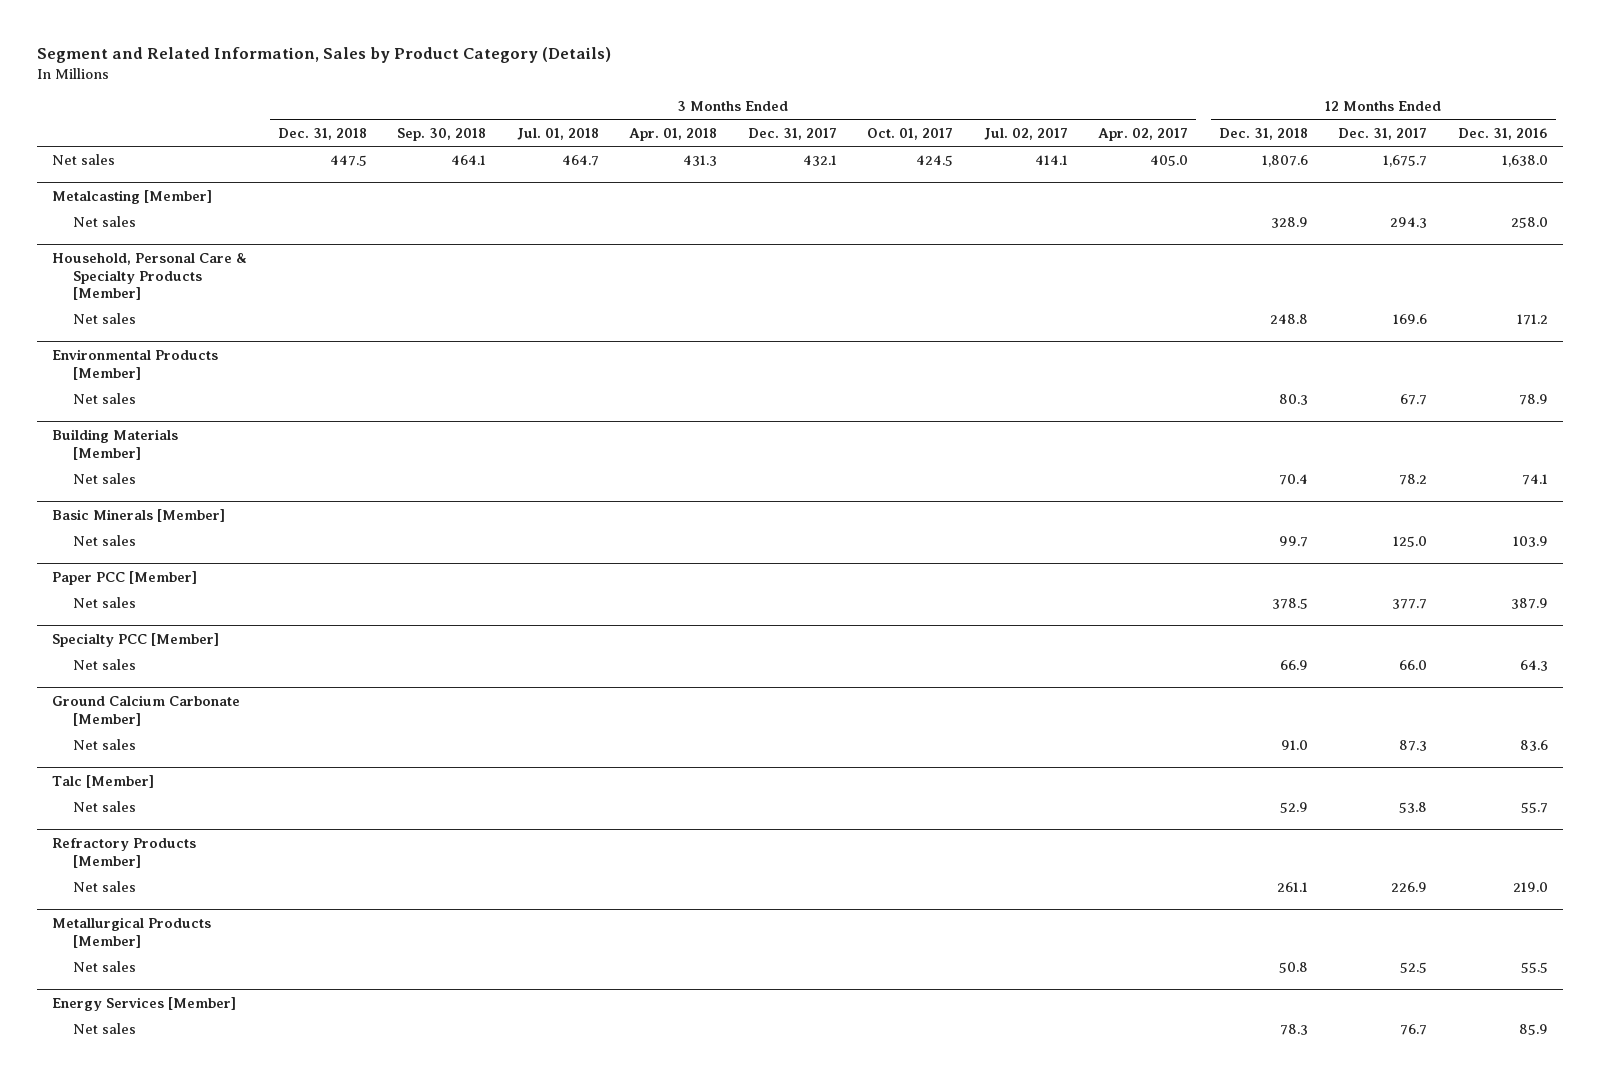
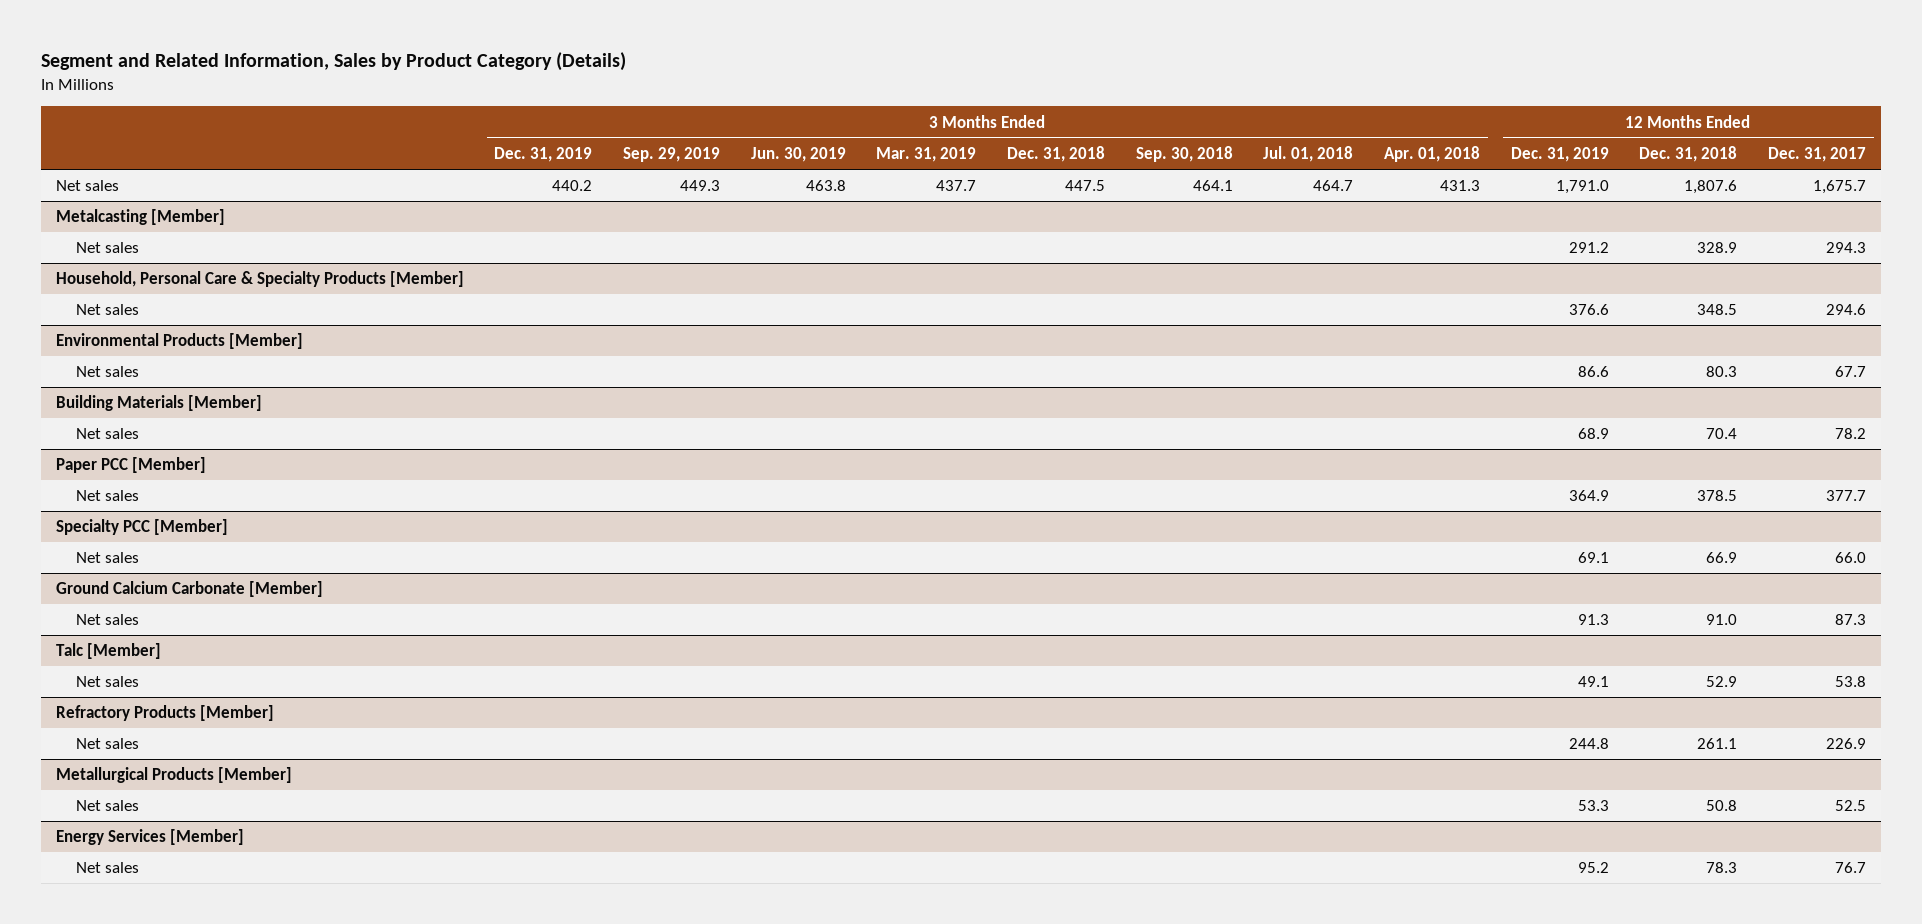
[747,127,837,140] Dec. 31, 2017 -> none
[867,127,954,140] Oct. 01, 2017 -> none
[983,127,1068,140] Jul. 02, 2017 -> none
[1098,127,1189,141] Apr. 02, 2017 -> none
[1457,127,1548,140] Dec. 31, 2016 -> none
none -> [494,147,593,163] Dec. 31, 2019
none -> [623,147,721,163] Sep. 29, 2019
none -> [750,147,846,163] Jun. 30, 2019
none -> [876,147,977,163] Mar. 31, 2019
none -> [1510,147,1609,163] Dec. 31, 2019
[1269,314,1308,325] 248.8 -> [1697,304,1738,316] 348.5
[1393,314,1428,325] 169.6 -> [1825,304,1866,316] 294.6
[52,509,226,523] Basic Minerals [Member] -> none
[72,535,136,547] Net sales -> none

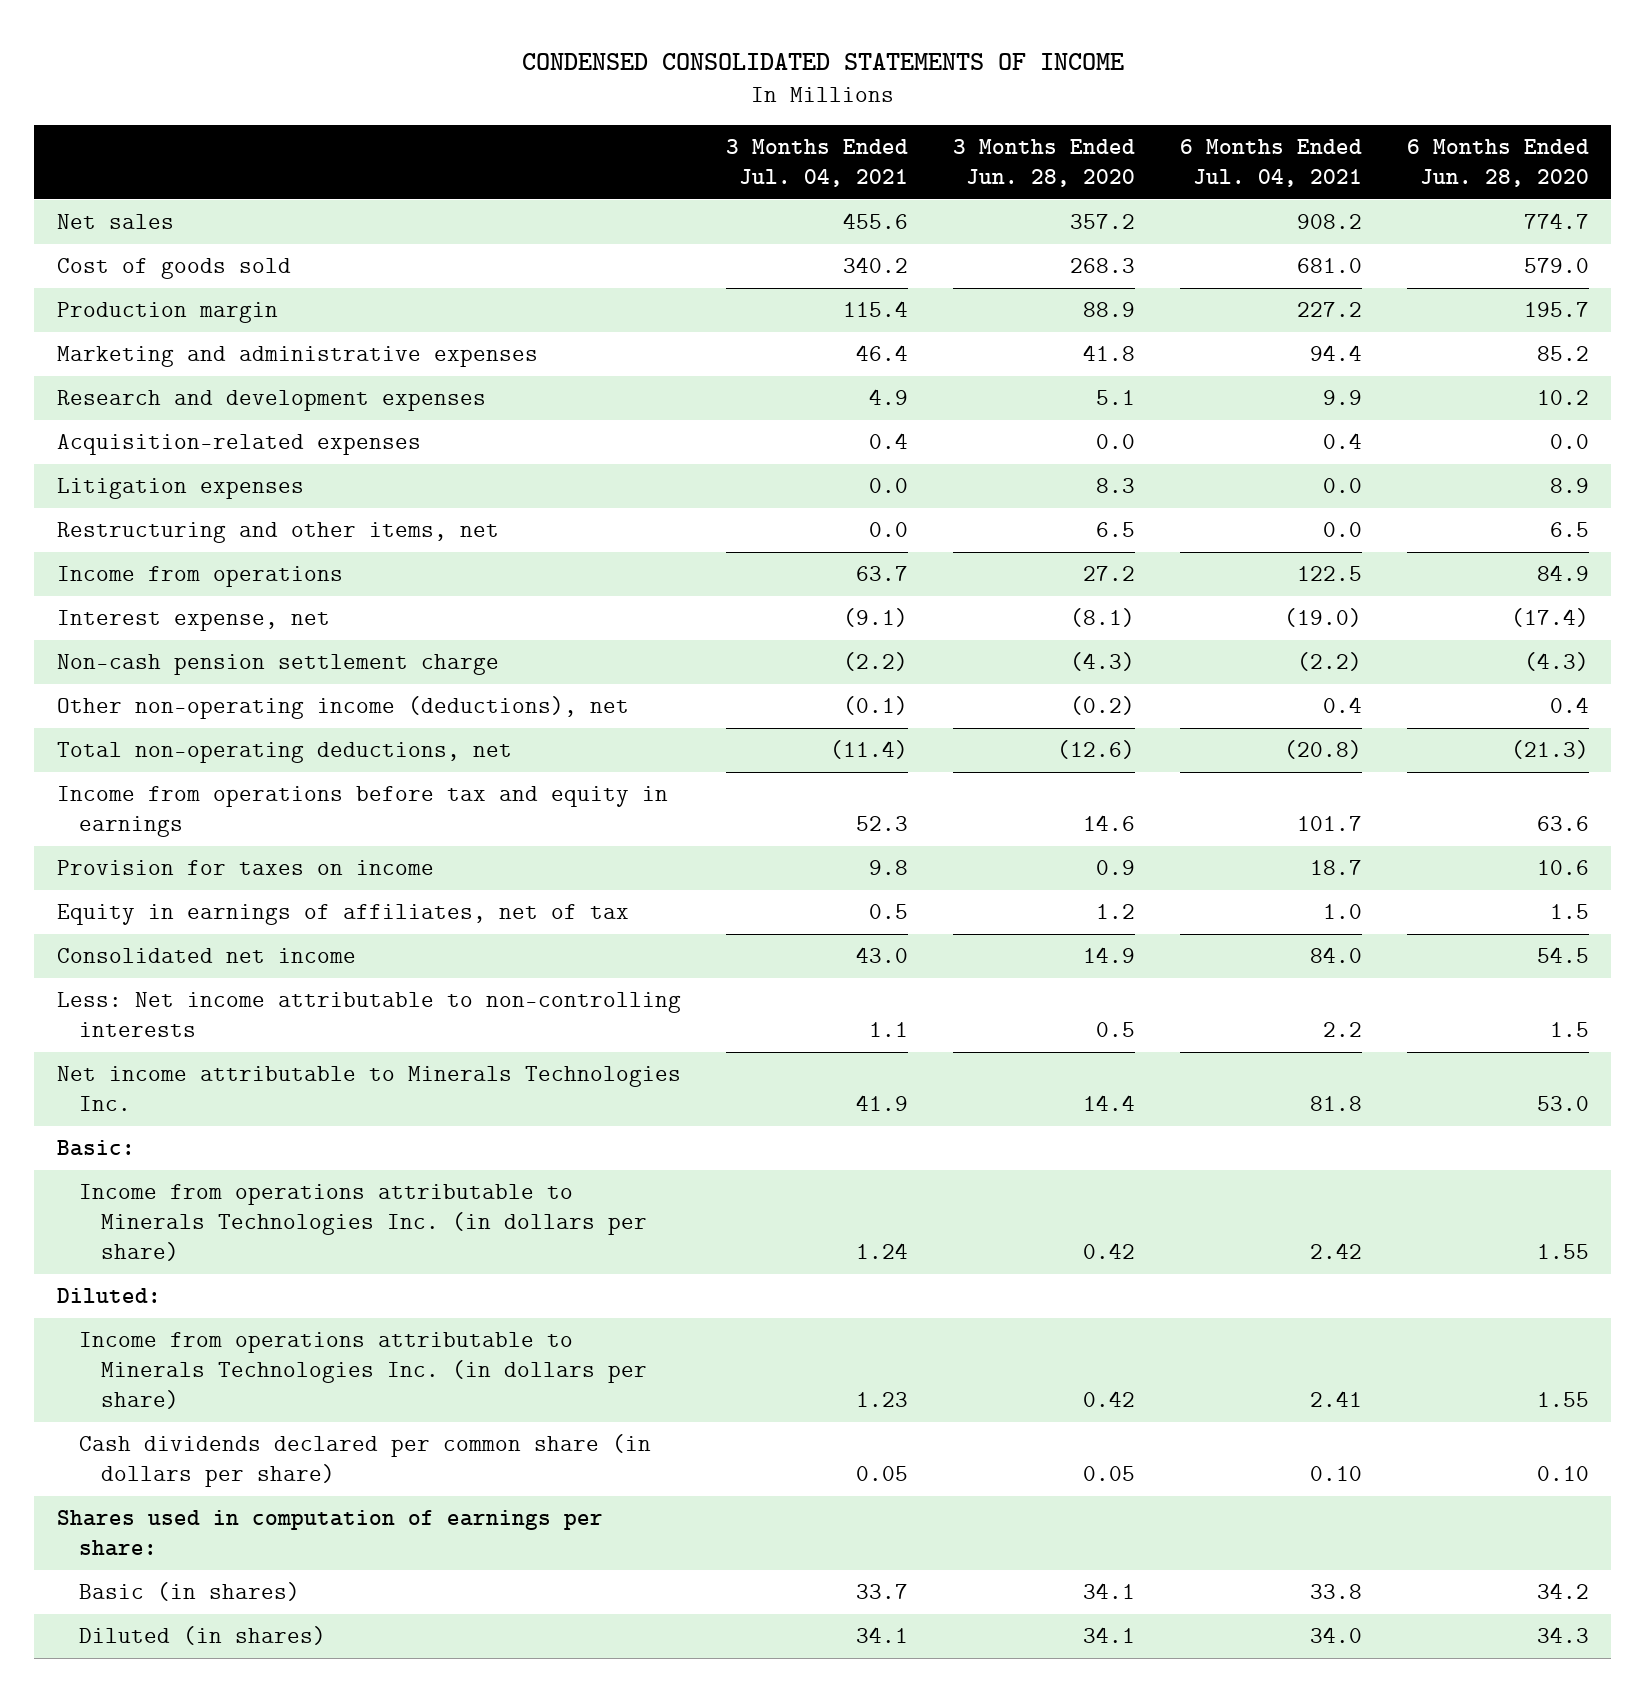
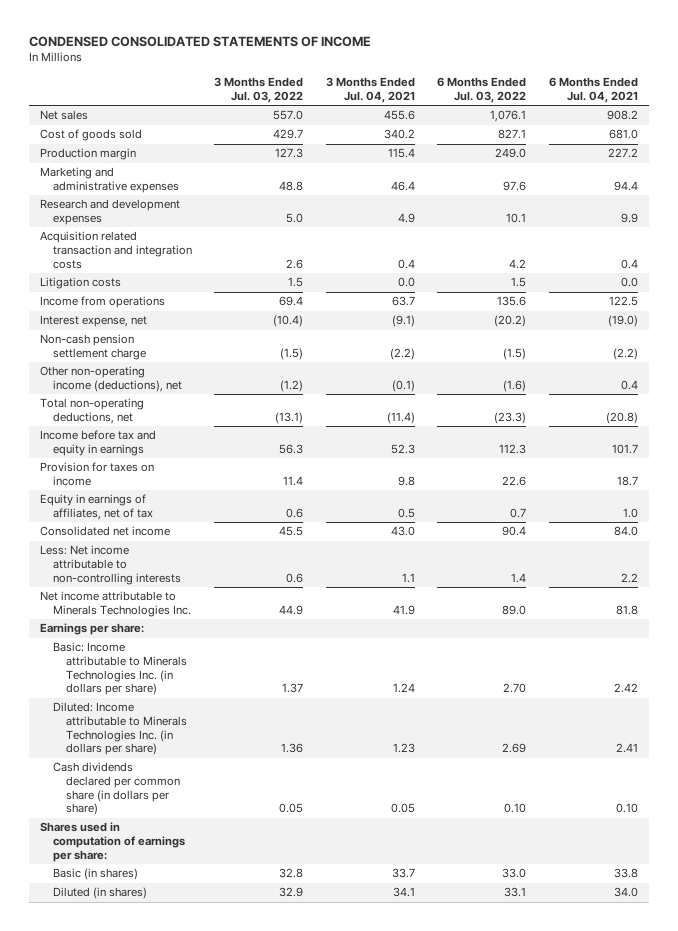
[952,139,1135,188] 3 Months Ended Jun. 28, 2020 -> none
[1406,139,1589,188] 6 Months Ended Jun. 28, 2020 -> none
none -> [214,77,304,103] 3 Months Ended Jul. 03, 2022
none -> [437,77,527,103] 6 Months Ended Jul. 03, 2022
[56,522,499,544] Restructuring and other items, net -> none
[56,434,421,456] Acquisition-related expenses -> [39,231,192,269] Acquisition related transaction and integration costs
[56,478,304,500] Litigation expenses -> [39,277,121,290] Litigation costs
[56,786,668,837] Income from operations before tax and equity in earnings -> [39,430,156,457] Income before tax and equity in earnings
[56,1140,135,1157] Basic: -> none
[56,1288,161,1304] Diluted: -> none
none -> [39,623,144,636] Earnings per share:
[78,1184,648,1261] Income from operations attributable to Minerals Technologies Inc. (in dollars per share) -> [52,642,188,696] Basic: Income attributable to Minerals Technologies Inc. (in dollars per share)
[78,1332,648,1409] Income from operations attributable to Minerals Technologies Inc. (in dollars per share) -> [52,702,188,756] Diluted: Income attributable to Minerals Technologies Inc. (in dollars per share)

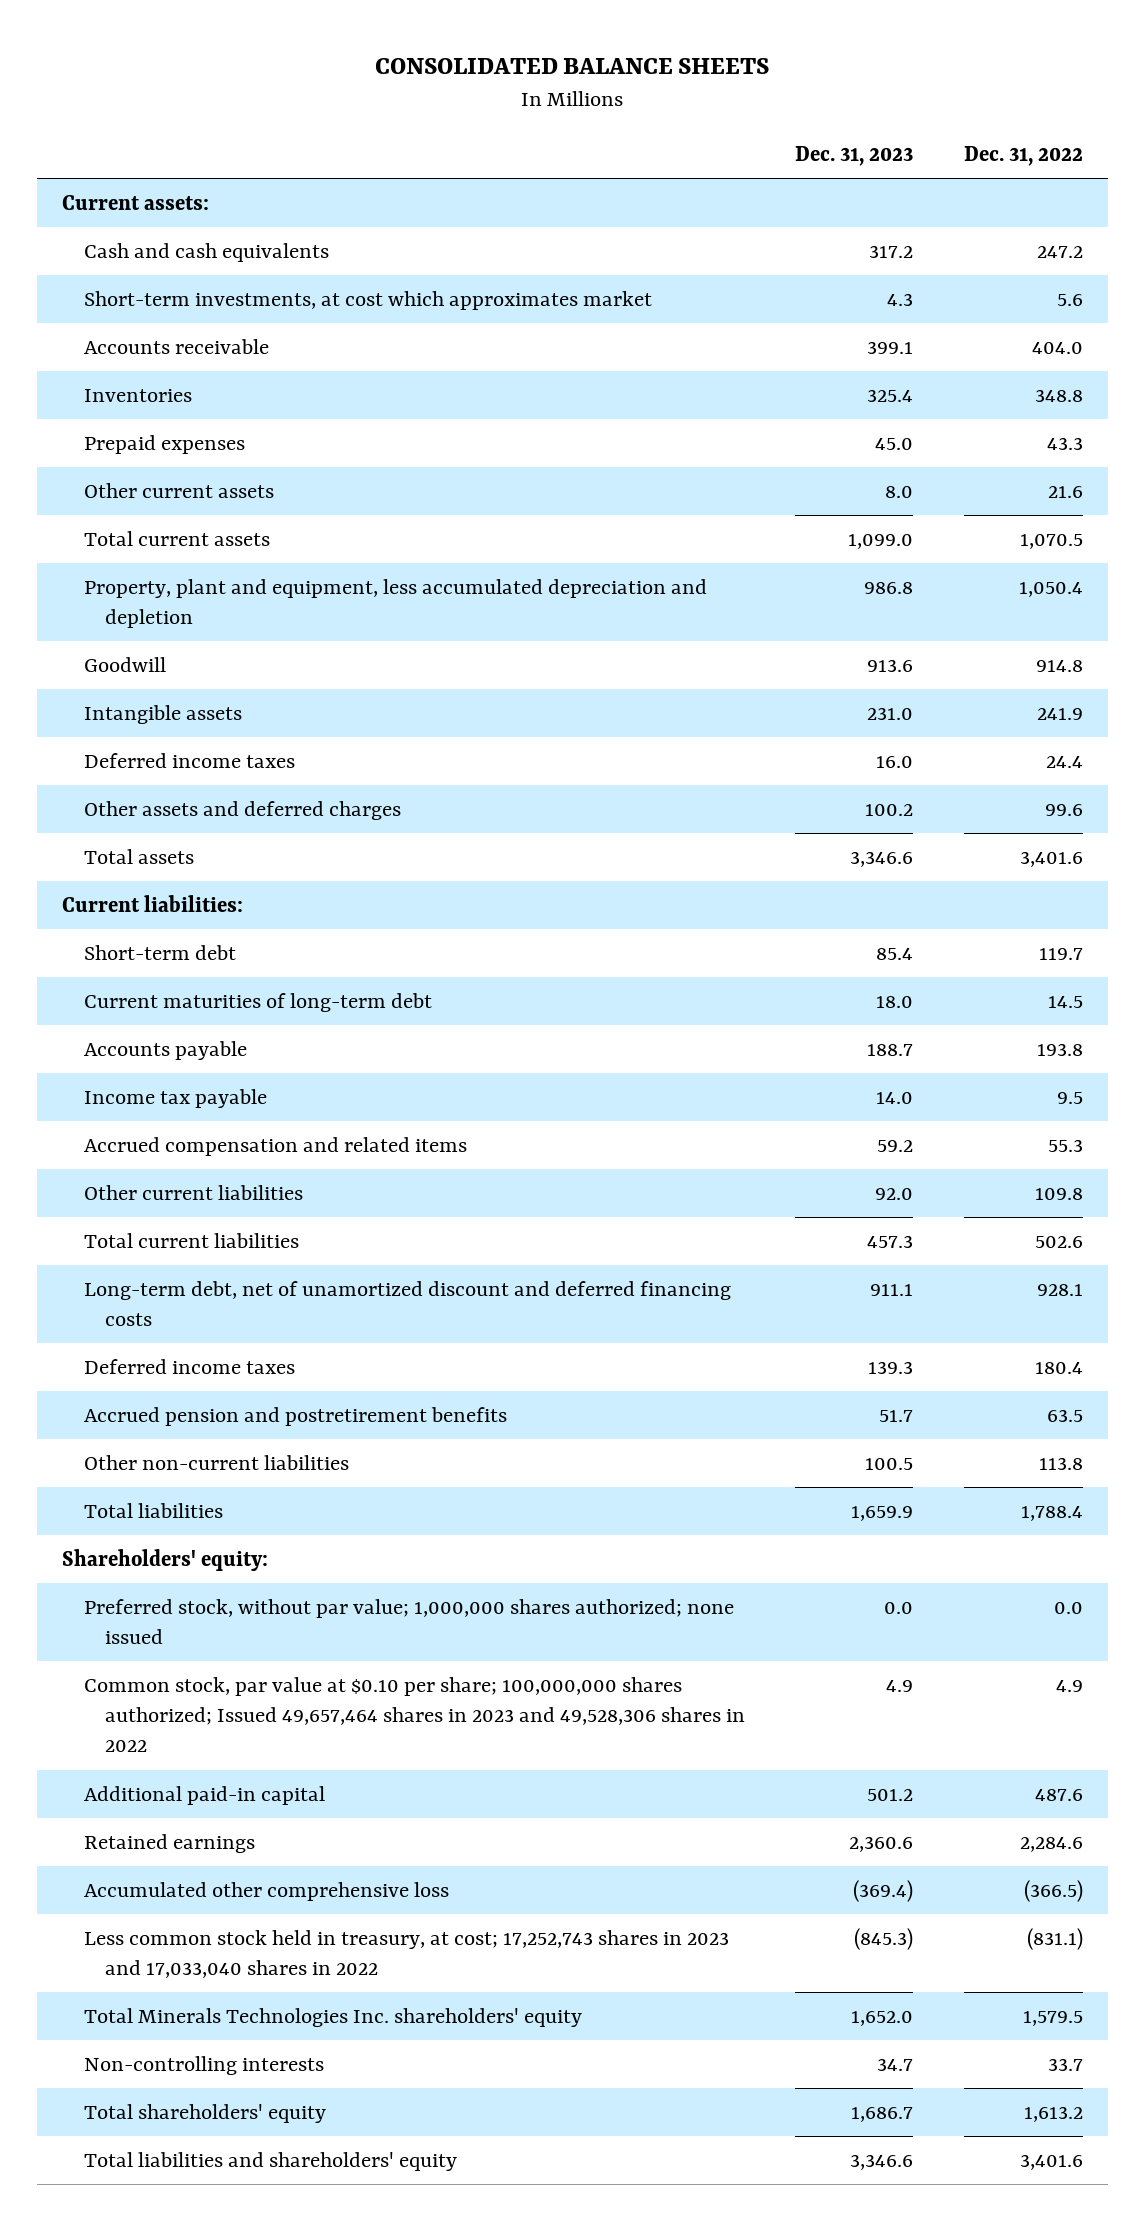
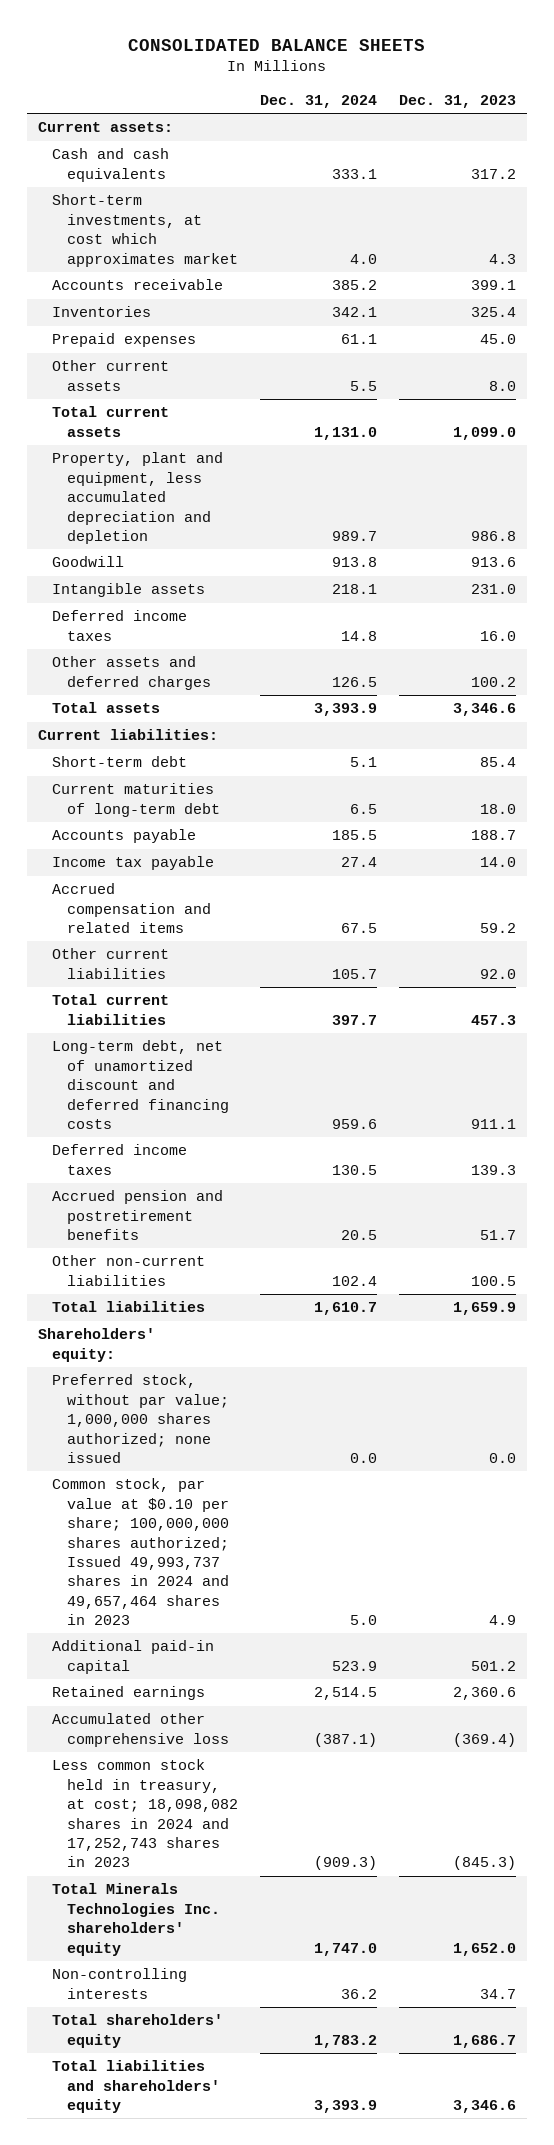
[963,145,1083,166] Dec. 31, 2022 -> none
none -> [260,94,378,108] Dec. 31, 2024
[83,1676,745,1753] Common stock, par value at $0.10 per share; 100,000,000 shares authorized; Issued 49,657,464 shares in 2023 and 49,528,306 shares in 2022 -> [52,1478,230,1625] Common stock, par value at $0.10 per share; 100,000,000 shares authorized; Issued 49,993,737 shares in 2024 and 49,657,464 shares in 2023
[83,1929,729,1979] Less common stock held in treasury, at cost; 17,252,743 shares in 2023 and 17,033,040 shares in 2022 -> [52,1759,239,1868] Less common stock held in treasury, at cost; 18,098,082 shares in 2024 and 17,252,743 shares in 2023

